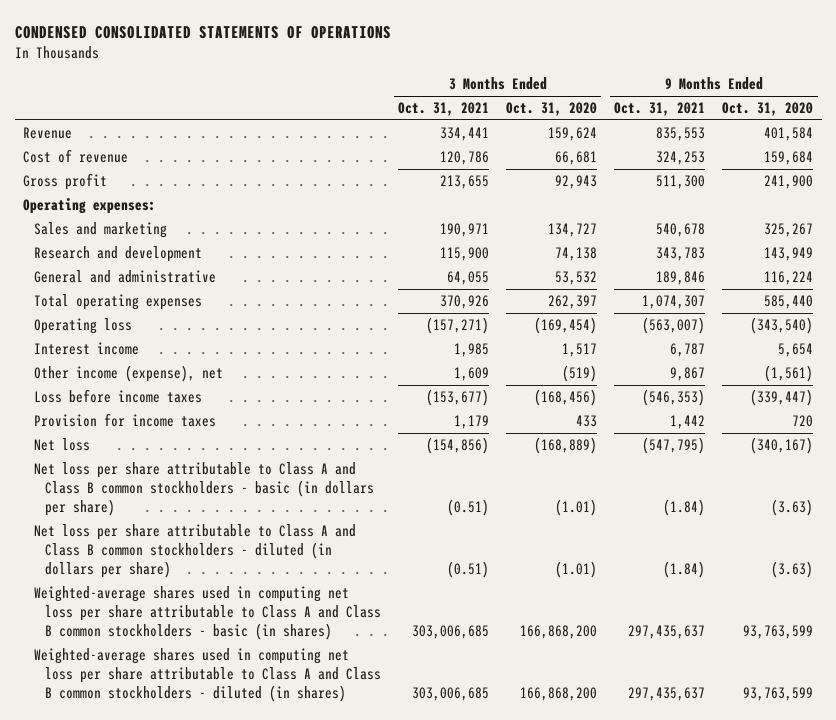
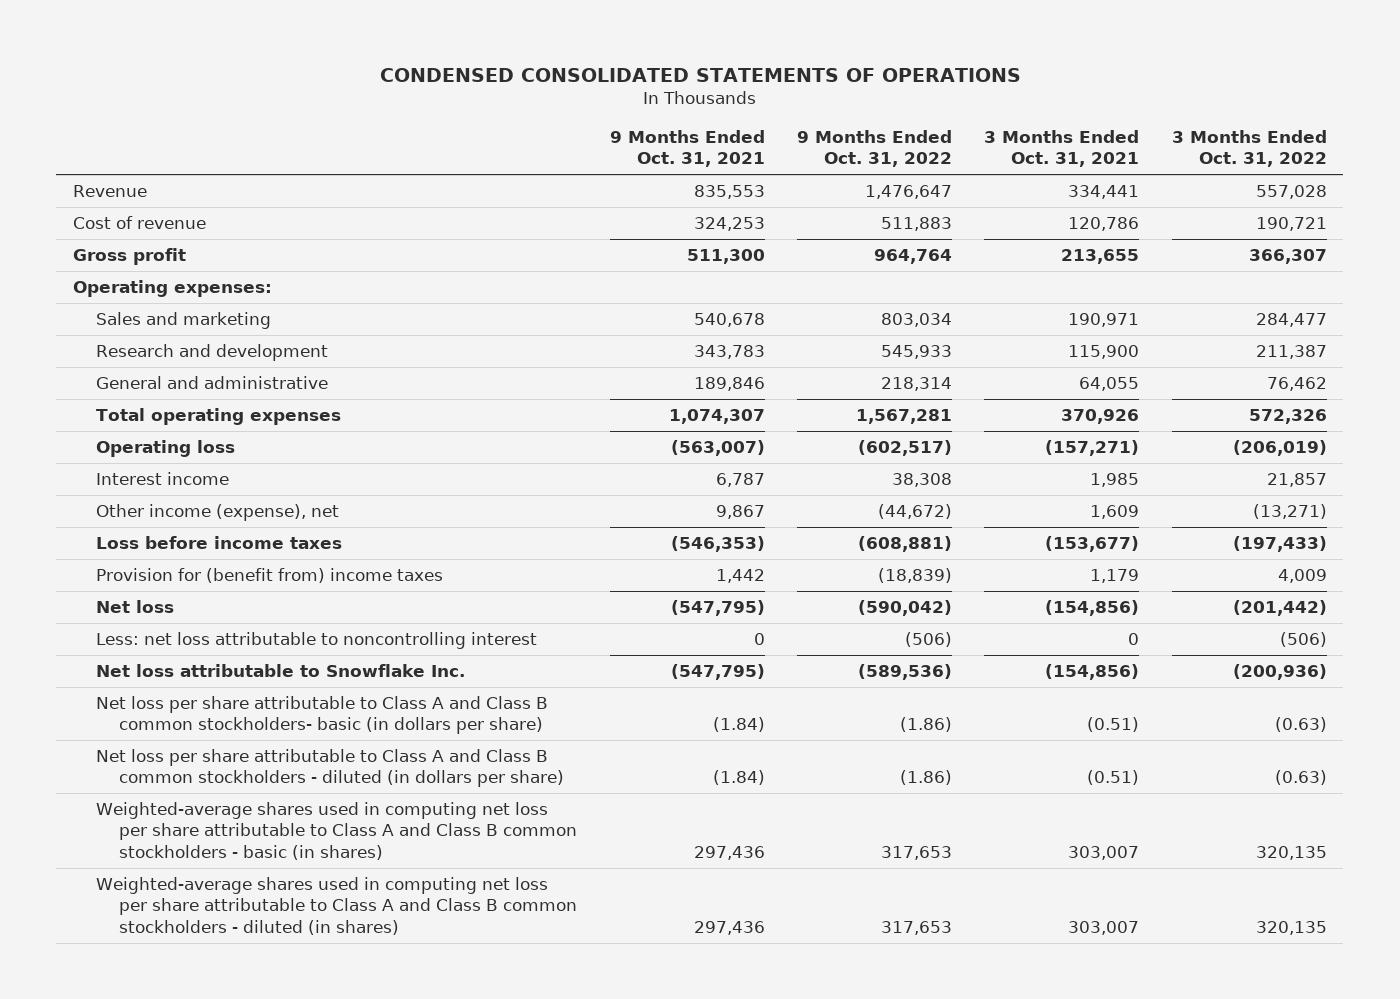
[506,102,598,117] Oct. 31, 2020 -> none
[722,102,814,117] Oct. 31, 2020 -> none
none -> [796,129,952,168] 9 Months Ended Oct. 31, 2022
none -> [1171,129,1327,168] 3 Months Ended Oct. 31, 2022
[33,412,216,427] Provision for income taxes -> [95,568,443,584] Provision for (benefit from) income taxes
none -> [95,632,537,650] Less: net loss attributable to noncontrolling interest
none -> [95,664,465,678] Net loss attributable to Snowflake Inc.
[33,461,374,517] Net loss per share attributable to Class A and Class B common stockholders - basic (in dollars per share) -> [95,696,548,735] Net loss per share attributable to Class A and Class B common stockholders- basic (in dollars per share)
[411,625,489,640] 303,006,685 -> [1068,845,1140,860] 303,007
[628,625,706,640] 297,435,637 -> [693,845,765,860] 297,436
[411,687,489,702] 303,006,685 -> [1068,920,1140,935] 303,007
[628,687,706,702] 297,435,637 -> [693,920,765,935] 297,436

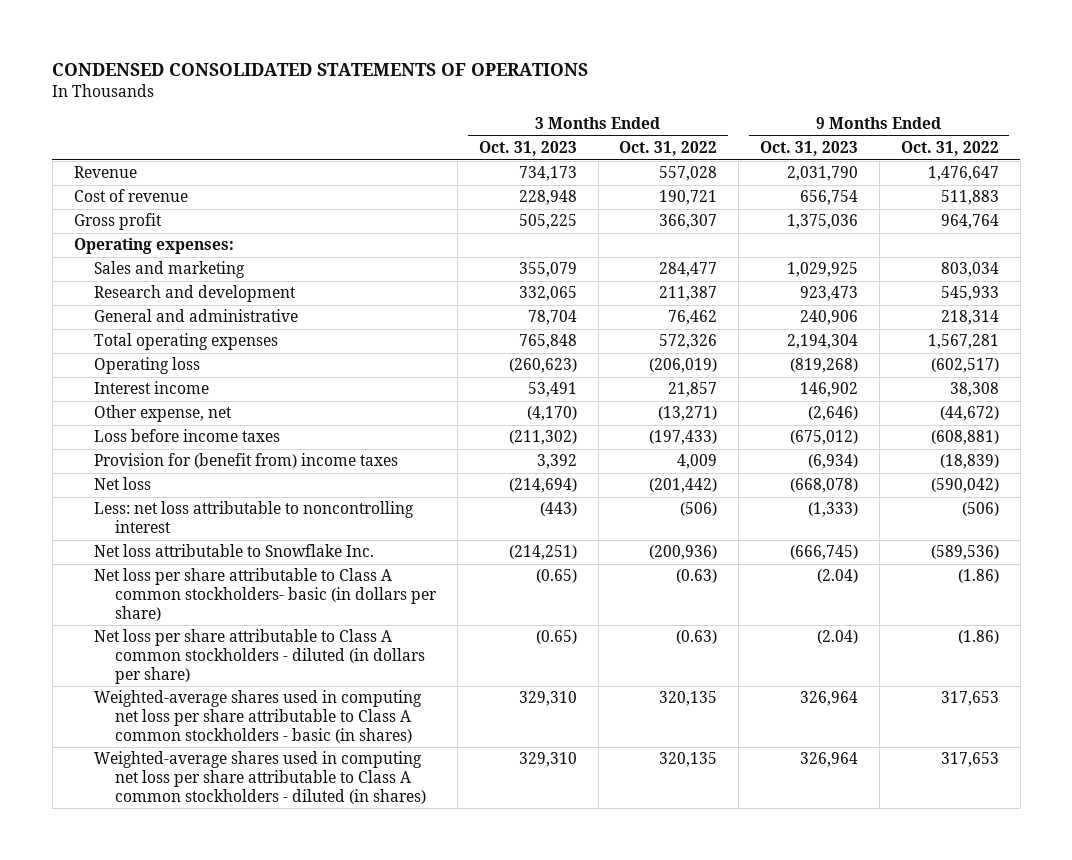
[609,129,765,168] 9 Months Ended Oct. 31, 2021 -> none
[984,129,1140,168] 3 Months Ended Oct. 31, 2021 -> none
none -> [478,141,577,157] Oct. 31, 2023
none -> [760,141,859,157] Oct. 31, 2023
[95,504,339,522] Other income (expense), net -> [94,405,233,423] Other expense, net
[95,696,548,735] Net loss per share attributable to Class A and Class B common stockholders- basic (in dollars per share) -> [94,568,438,622] Net loss per share attributable to Class A common stockholders- basic (in dollars per share)
[95,749,565,788] Net loss per share attributable to Class A and Class B common stockholders - diluted (in dollars per share) -> [94,629,426,685] Net loss per share attributable to Class A common stockholders - diluted (in dollars per share)
[95,802,578,860] Weighted-average shares used in computing net loss per share attributable to Class A and Class B common stockholders - basic (in shares) -> [94,690,423,744] Weighted-average shares used in computing net loss per share attributable to Class A common stockholders - basic (in shares)
[95,877,578,935] Weighted-average shares used in computing net loss per share attributable to Class A and Class B common stockholders - diluted (in shares) -> [94,751,427,805] Weighted-average shares used in computing net loss per share attributable to Class A common stockholders - diluted (in shares)

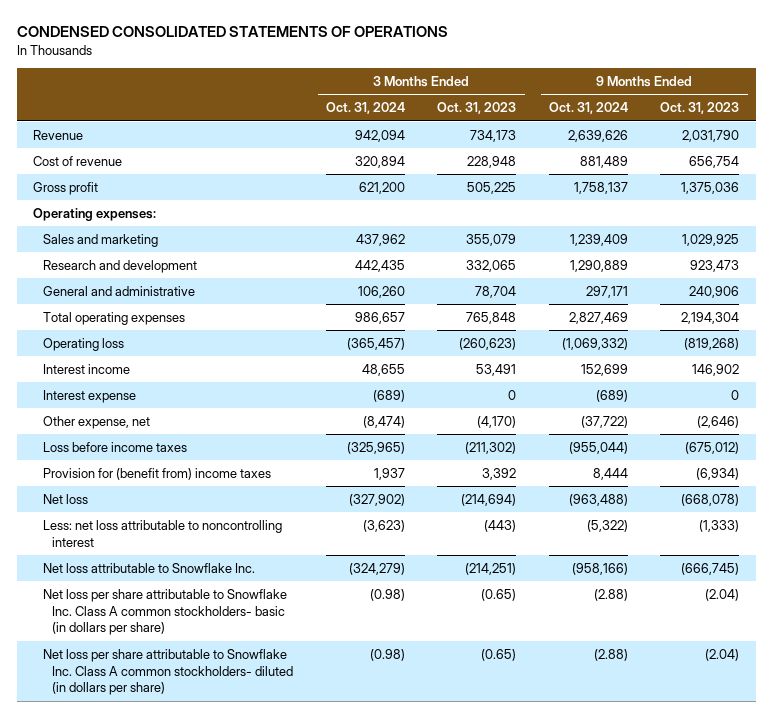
[619,141,718,157] Oct. 31, 2022 -> none
[900,141,999,157] Oct. 31, 2022 -> none
none -> [325,102,405,115] Oct. 31, 2024
none -> [548,102,628,115] Oct. 31, 2024
none -> [42,389,136,403] Interest expense
[94,690,423,744] Weighted-average shares used in computing net loss per share attributable to Class A common stockholders - basic (in shares) -> none
[94,751,427,805] Weighted-average shares used in computing net loss per share attributable to Class A common stockholders - diluted (in shares) -> none
[94,568,438,622] Net loss per share attributable to Class A common stockholders- basic (in dollars per share) -> [42,588,287,636] Net loss per share attributable to Snowflake Inc. Class A common stockholders- basic (in dollars per share)
[94,629,426,685] Net loss per share attributable to Class A common stockholders - diluted (in dollars per share) -> [42,648,294,696] Net loss per share attributable to Snowflake Inc. Class A common stockholders- diluted (in dollars per share)

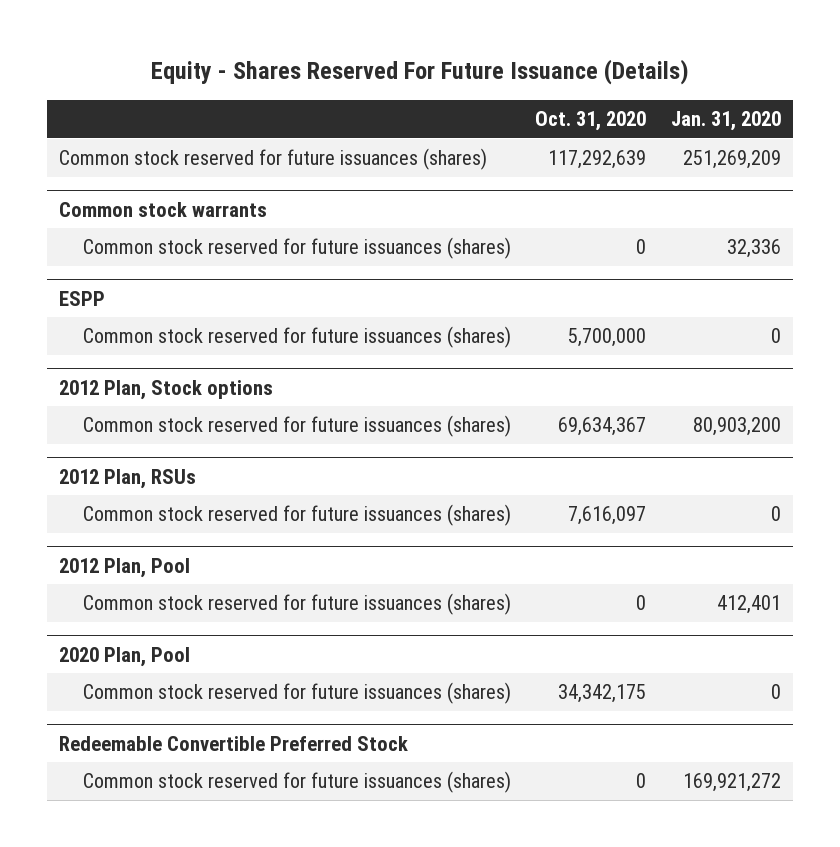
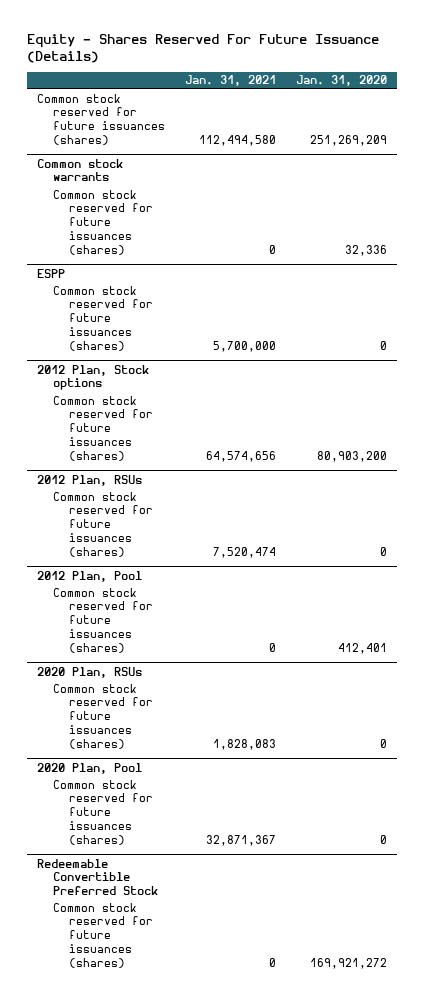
[535,111,647,132] Oct. 31, 2020 -> none
none -> [185,75,277,87] Jan. 31, 2021
none -> [36,666,142,678] 2020 Plan, RSUs
none -> [52,683,154,750] Common stock reserved for future issuances (shares)

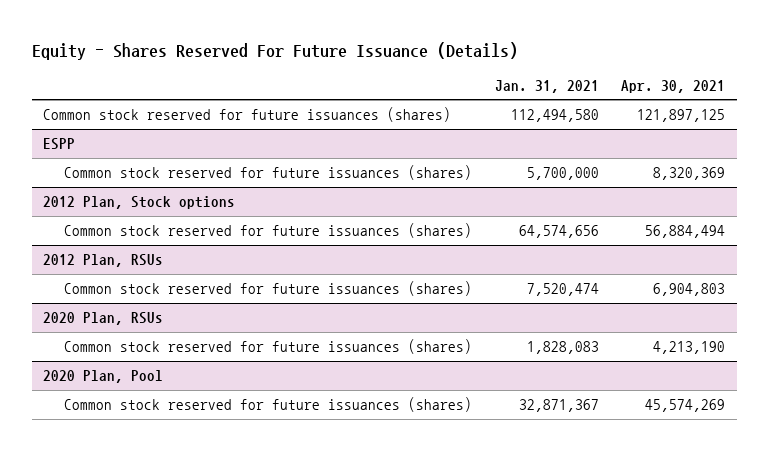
[296,75,388,87] Jan. 31, 2020 -> none
none -> [621,79,726,93] Apr. 30, 2021
[36,158,123,182] Common stock warrants -> none
[52,189,154,256] Common stock reserved for future issuances (shares) -> none
[36,570,142,582] 2012 Plan, Pool -> none
[52,587,154,654] Common stock reserved for future issuances (shares) -> none
[36,858,158,896] Redeemable Convertible Preferred Stock -> none
[52,902,154,969] Common stock reserved for future issuances (shares) -> none

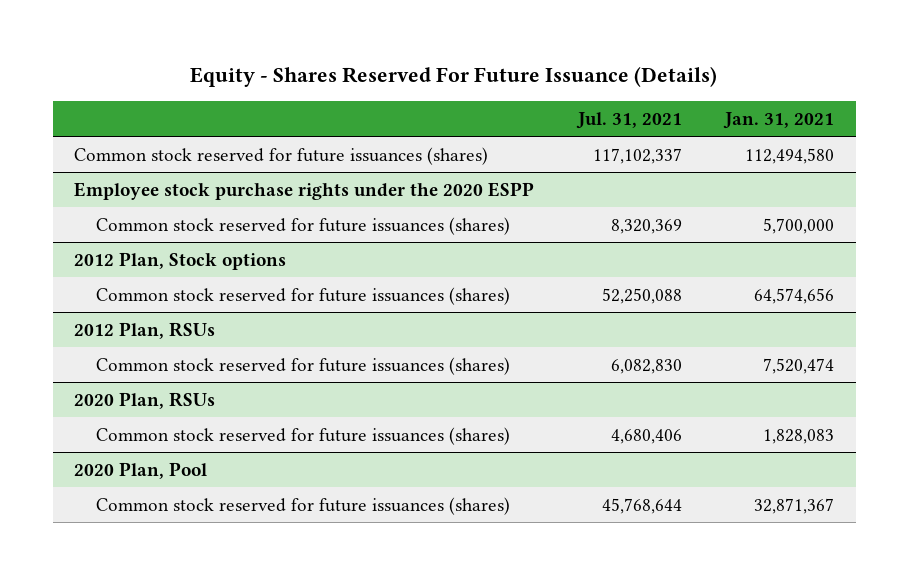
[621,79,726,93] Apr. 30, 2021 -> none
none -> [575,111,682,129] Jul. 31, 2021
[43,138,76,151] ESPP -> [74,181,535,200] Employee stock purchase rights under the 2020 ESPP

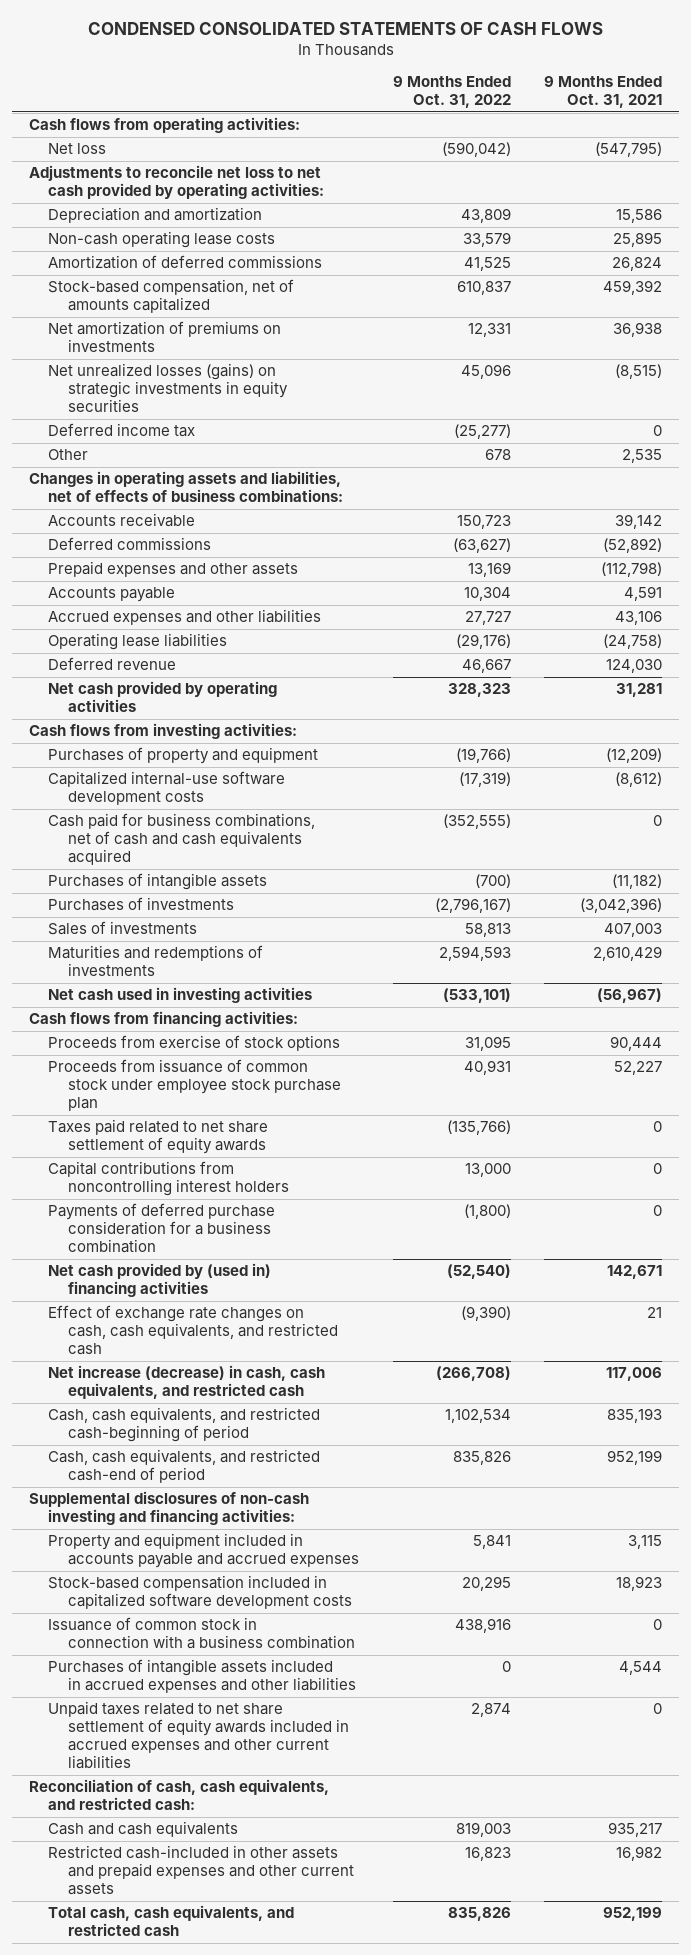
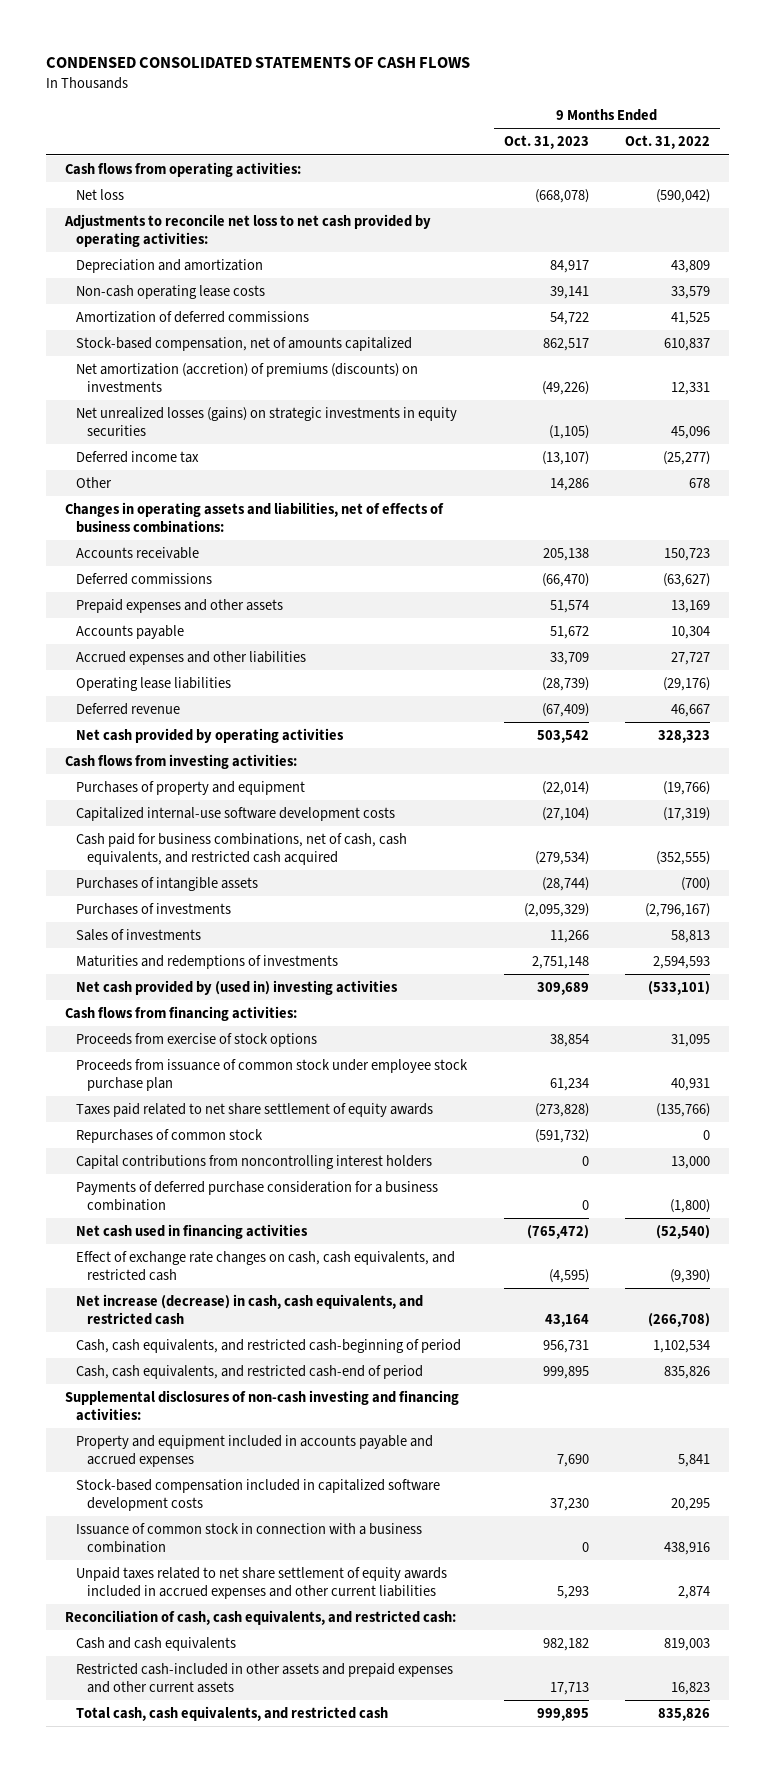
[544,76,663,109] 9 Months Ended Oct. 31, 2021 -> none
none -> [503,135,589,150] Oct. 31, 2023
[48,321,282,353] Net amortization of premiums on investments -> [75,362,418,392] Net amortization (accretion) of premiums (discounts) on investments
[48,813,316,866] Cash paid for business combinations, net of cash and cash equivalents acquired -> [75,832,407,865] Cash paid for business combinations, net of cash, cash equivalents, and restricted cash acquired
[48,987,313,1004] Net cash used in investing activities -> [75,979,398,995] Net cash provided by (used in) investing activities
none -> [75,1128,263,1143] Repurchases of common stock
[48,1263,272,1298] Net cash provided by (used in) financing activities -> [75,1223,308,1239] Net cash used in financing activities
[48,1659,356,1694] Purchases of intangible assets included in accrued expenses and other liabilities -> none

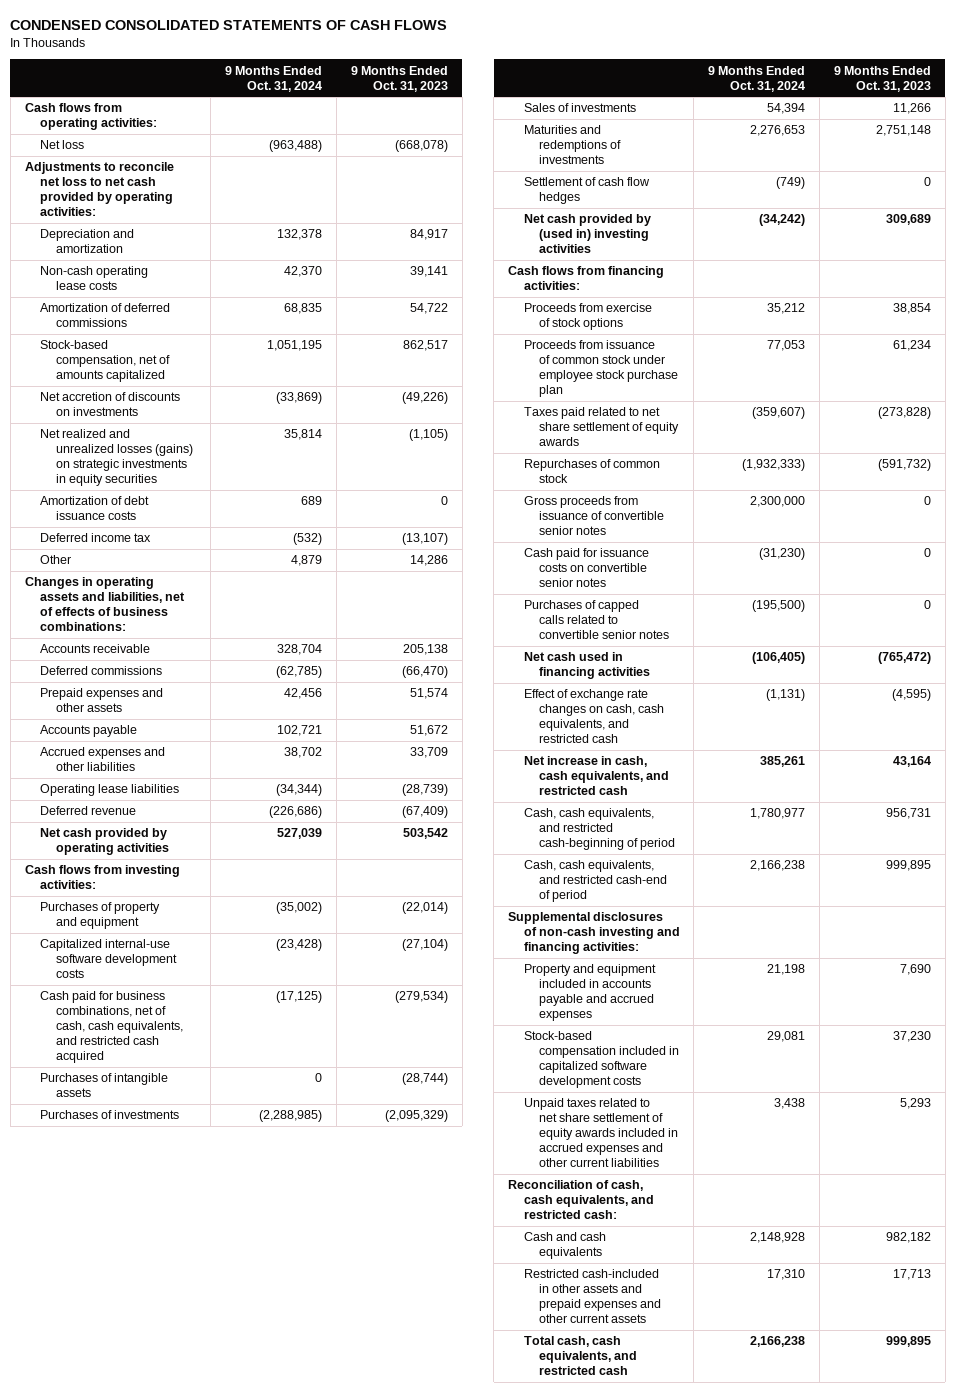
[625,135,711,150] Oct. 31, 2022 -> none
none -> [225,65,323,92] 9 Months Ended Oct. 31, 2024
[75,362,418,392] Net amortization (accretion) of premiums (discounts) on investments -> [40,392,181,417] Net accretion of discounts on investments
[75,406,457,436] Net unrealized losses (gains) on strategic investments in equity securities -> [40,429,194,487] Net realized and unrealized losses (gains) on strategic investments in equity securities
none -> [40,496,150,521] Amortization of debt issuance costs
none -> [523,177,650,205] Settlement of cash flow hedges
[75,1154,432,1169] Capital contributions from noncontrolling interest holders -> none
[75,1180,438,1211] Payments of deferred purchase consideration for a business combination -> none
none -> [523,496,665,536] Gross proceeds from issuance of convertible senior notes
none -> [523,548,649,588] Cash paid for issuance costs on convertible senior notes
none -> [523,600,670,640] Purchases of capped calls related to convertible senior notes
[75,1293,423,1325] Net increase (decrease) in cash, cash equivalents, and restricted cash -> [523,756,670,796] Net increase in cash, cash equivalents, and restricted cash
[75,1522,422,1553] Issuance of common stock in connection with a business combination -> none

